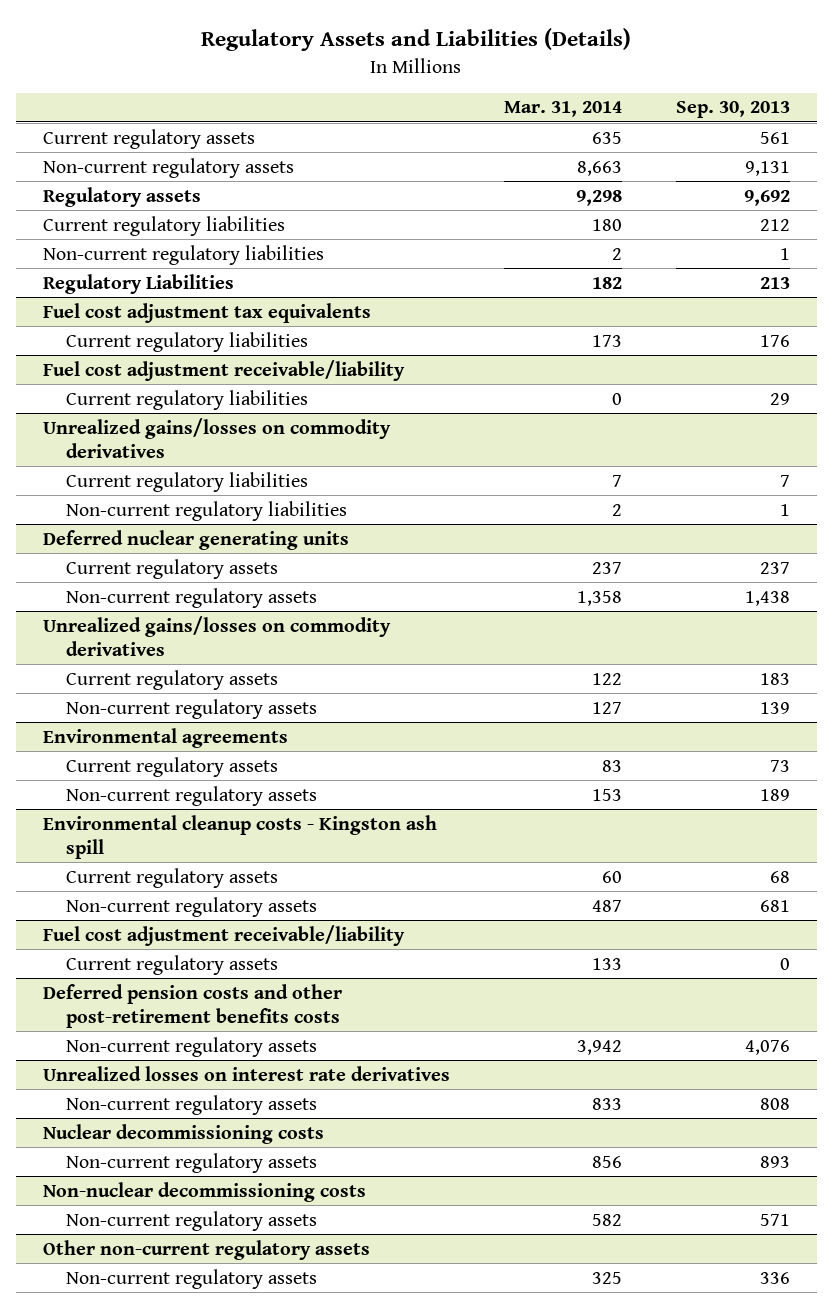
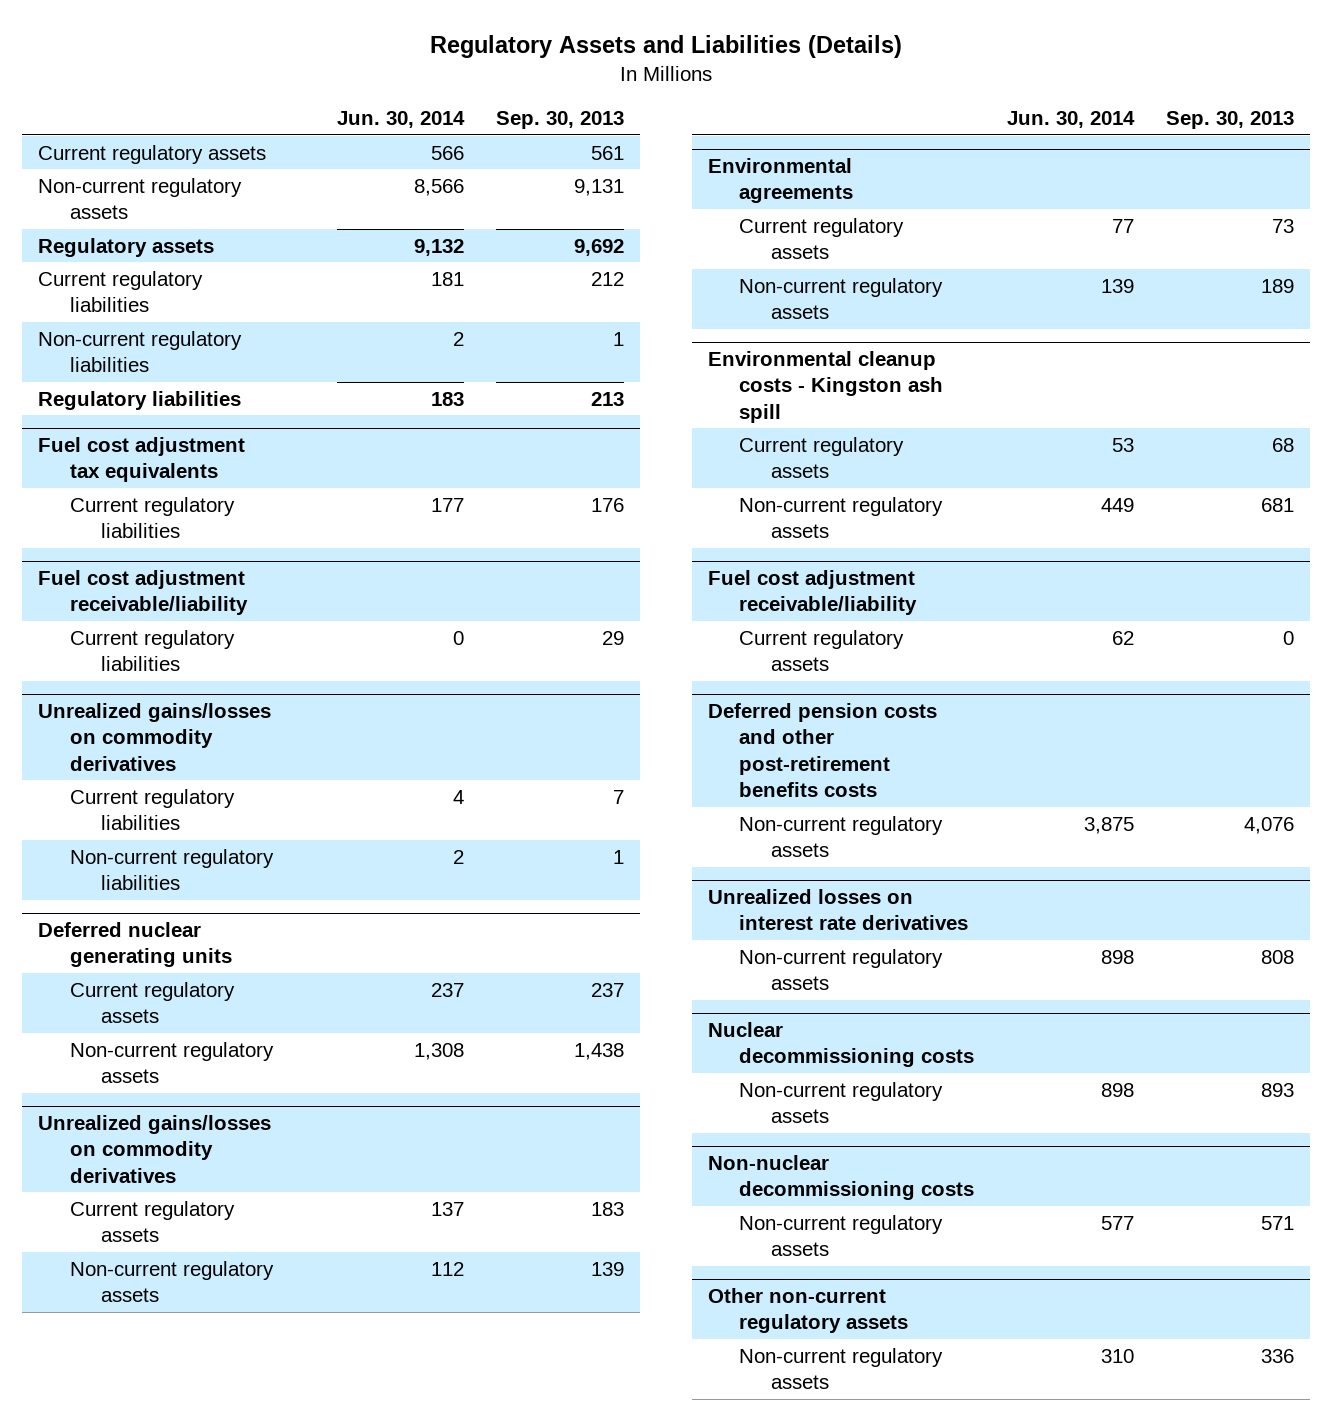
[503,101,622,118] Mar. 31, 2014 -> none
none -> [336,111,465,129] Jun. 30, 2014
[42,273,234,294] Regulatory Liabilities -> [37,390,241,410] Regulatory liabilities

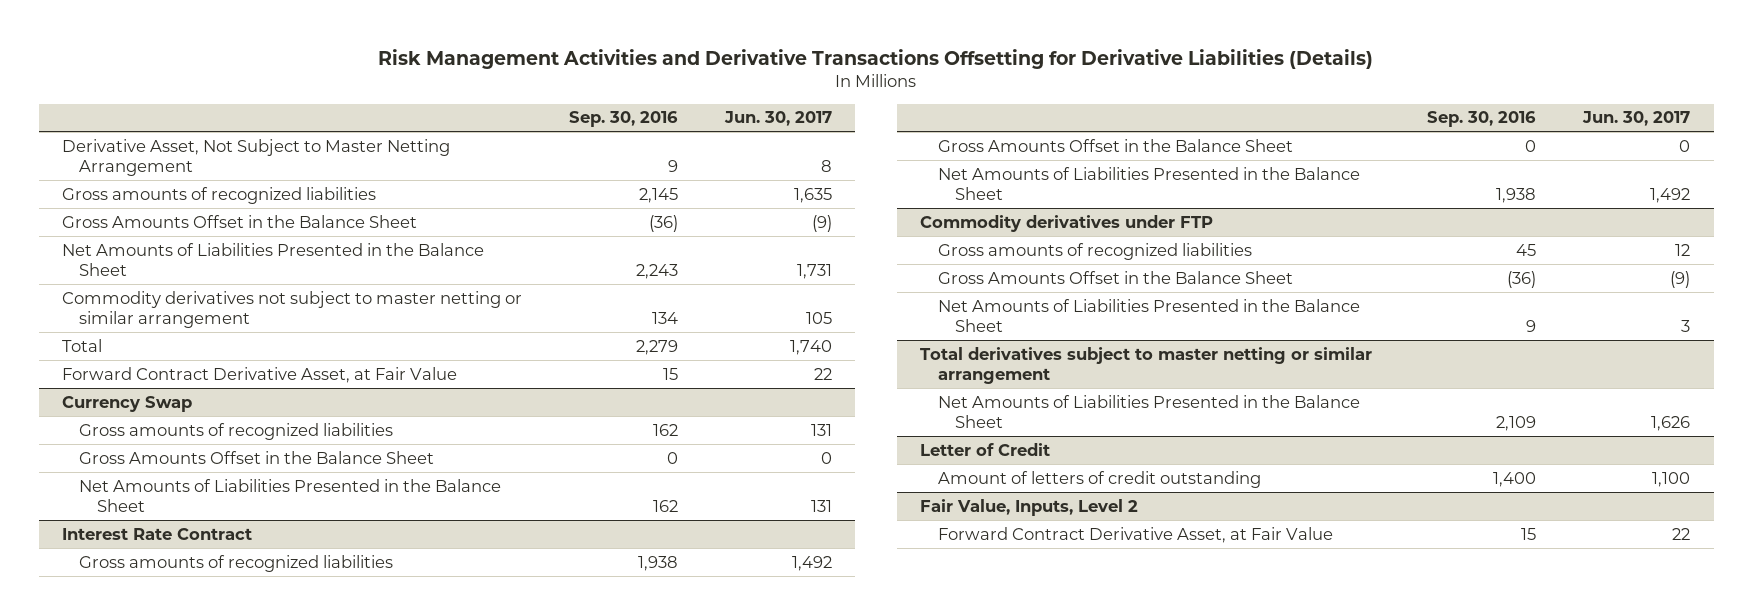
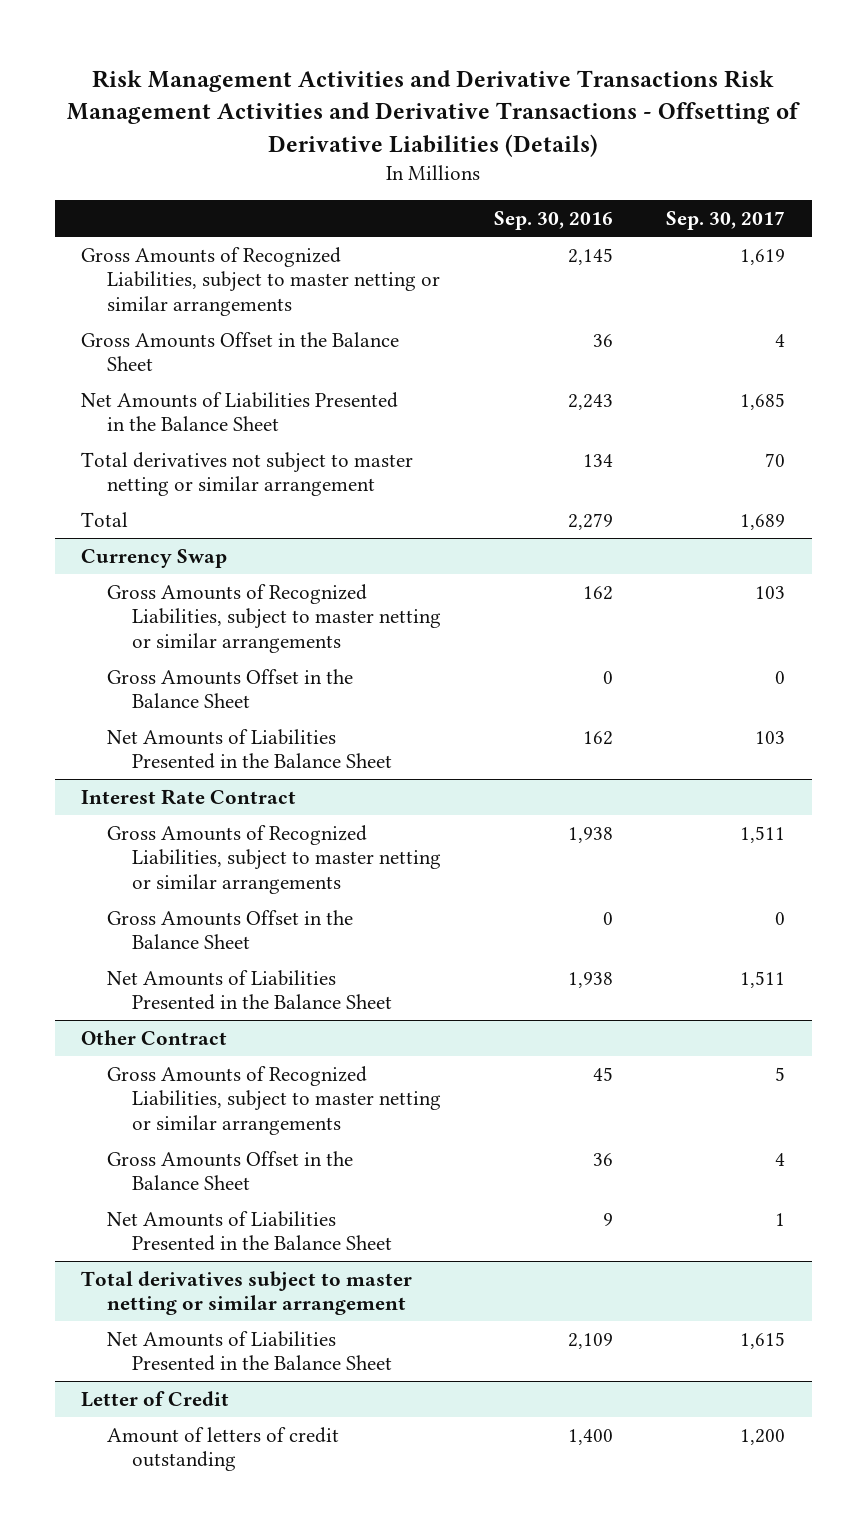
[378,48,1374,69] Risk Management Activities and Derivative Transactions Offsetting for Derivative Liabilities (Details) -> [67,69,801,157] Risk Management Activities and Derivative Transactions Risk Management Activities and Derivative Transactions - Offsetting of Derivative Liabilities (Details)
[723,111,832,127] Jun. 30, 2017 -> none
none -> [666,211,786,231] Sep. 30, 2017
[62,138,451,176] Derivative Asset, Not Subject to Master Netting Arrangement -> none
[62,186,377,204] Gross amounts of recognized liabilities -> [81,246,440,316] Gross Amounts of Recognized Liabilities, subject to master netting or similar arrangements
[649,214,679,232] (36) -> [593,333,614,347] 36
[62,290,523,328] Commodity derivatives not subject to master netting or similar arrangement -> [81,451,414,497] Total derivatives not subject to master netting or similar arrangement
[62,366,458,383] Forward Contract Derivative Asset, at Fair Value -> none
[79,422,394,440] Gross amounts of recognized liabilities -> [106,583,442,653] Gross Amounts of Recognized Liabilities, subject to master netting or similar arrangements
[79,554,394,572] Gross amounts of recognized liabilities -> [106,824,442,894] Gross Amounts of Recognized Liabilities, subject to master netting or similar arrangements
[920,214,1214,232] Commodity derivatives under FTP -> [81,1029,228,1045] Other Contract
[937,242,1252,260] Gross amounts of recognized liabilities -> [106,1065,442,1135] Gross Amounts of Recognized Liabilities, subject to master netting or similar arrangements
[1507,270,1537,288] (36) -> [593,1152,614,1166] 36
[920,498,1139,516] Fair Value, Inputs, Level 2 -> none
[937,526,1333,543] Forward Contract Derivative Asset, at Fair Value -> none

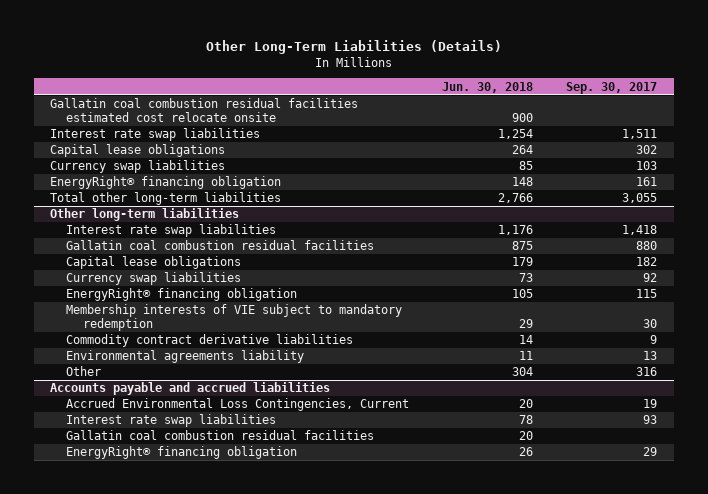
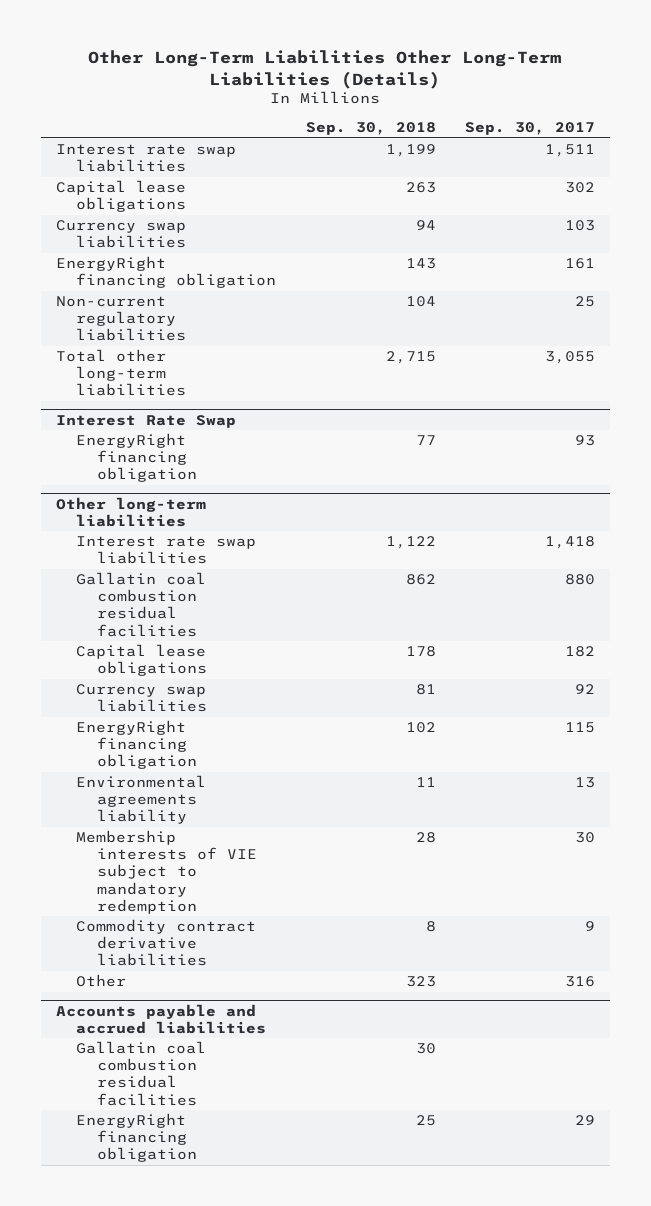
[205,40,502,55] Other Long-Term Liabilities (Details) -> [88,49,562,89] Other Long-Term Liabilities Other Long-Term Liabilities (Details)
[442,81,534,93] Jun. 30, 2018 -> none
none -> [305,122,436,136] Sep. 30, 2018
[50,98,359,122] Gallatin coal combustion residual facilities estimated cost relocate onsite -> none
[50,176,282,190] EnergyRight® financing obligation -> [55,256,277,289] EnergyRight financing obligation
none -> [55,296,187,342] Non-current regulatory liabilities
none -> [55,414,236,428] Interest Rate Swap
none -> [76,433,197,483] EnergyRight financing obligation
[66,288,298,302] EnergyRight® financing obligation -> [76,720,197,770] EnergyRight financing obligation
[66,350,305,364] Environmental agreements liability -> [76,775,207,825] Environmental agreements liability
[66,398,410,412] Accrued Environmental Loss Contingencies, Current -> none
[66,414,277,428] Interest rate swap liabilities -> none
[66,446,298,460] EnergyRight® financing obligation -> [76,1113,197,1163] EnergyRight financing obligation

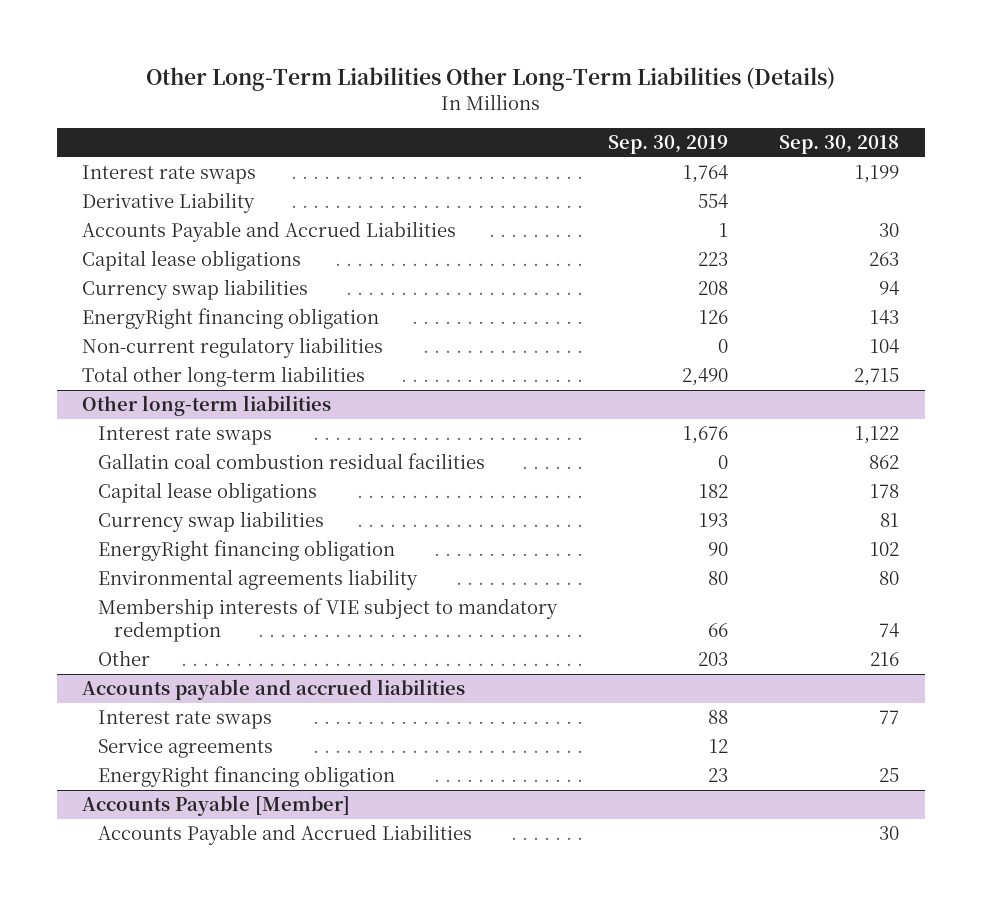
[464,122,595,136] Sep. 30, 2017 -> none
none -> [608,134,729,154] Sep. 30, 2019
[55,144,236,173] Interest rate swap liabilities -> [82,164,257,184] Interest rate swaps
none -> [82,191,256,213] Derivative Liability
none -> [82,220,457,242] Accounts Payable and Accrued Liabilities
[55,414,236,428] Interest Rate Swap -> none
[76,433,197,483] EnergyRight financing obligation -> none
[76,536,257,565] Interest rate swap liabilities -> [98,425,273,445] Interest rate swaps
[76,919,257,967] Commodity contract derivative liabilities -> none
[415,777,436,788] 11 -> [879,570,900,585] 80
[415,832,436,844] 28 -> [879,623,900,638] 74
[405,976,436,988] 323 -> [870,651,900,666] 216
[76,1041,207,1106] Gallatin coal combustion residual facilities -> none
none -> [98,709,273,729] Interest rate swaps
none -> [98,737,274,758] Service agreements
none -> [82,794,351,816] Accounts Payable [Member]
none -> [98,823,473,845] Accounts Payable and Accrued Liabilities

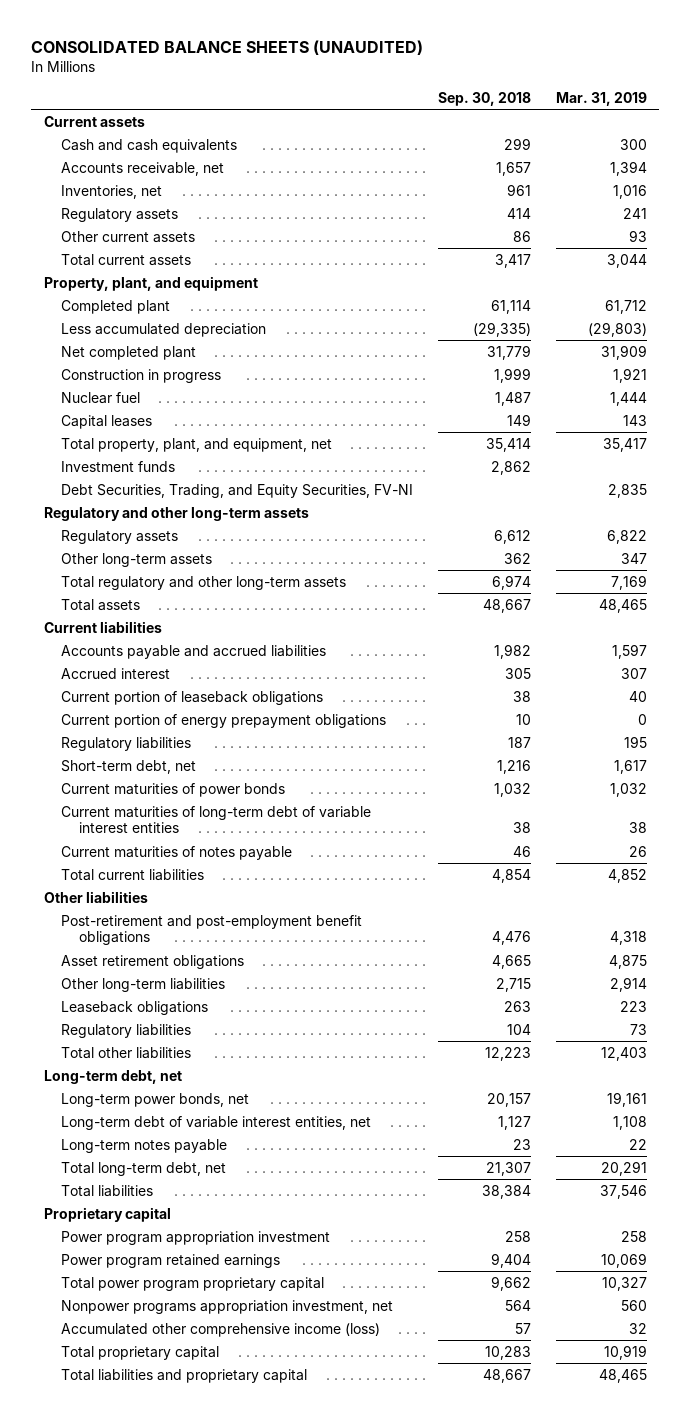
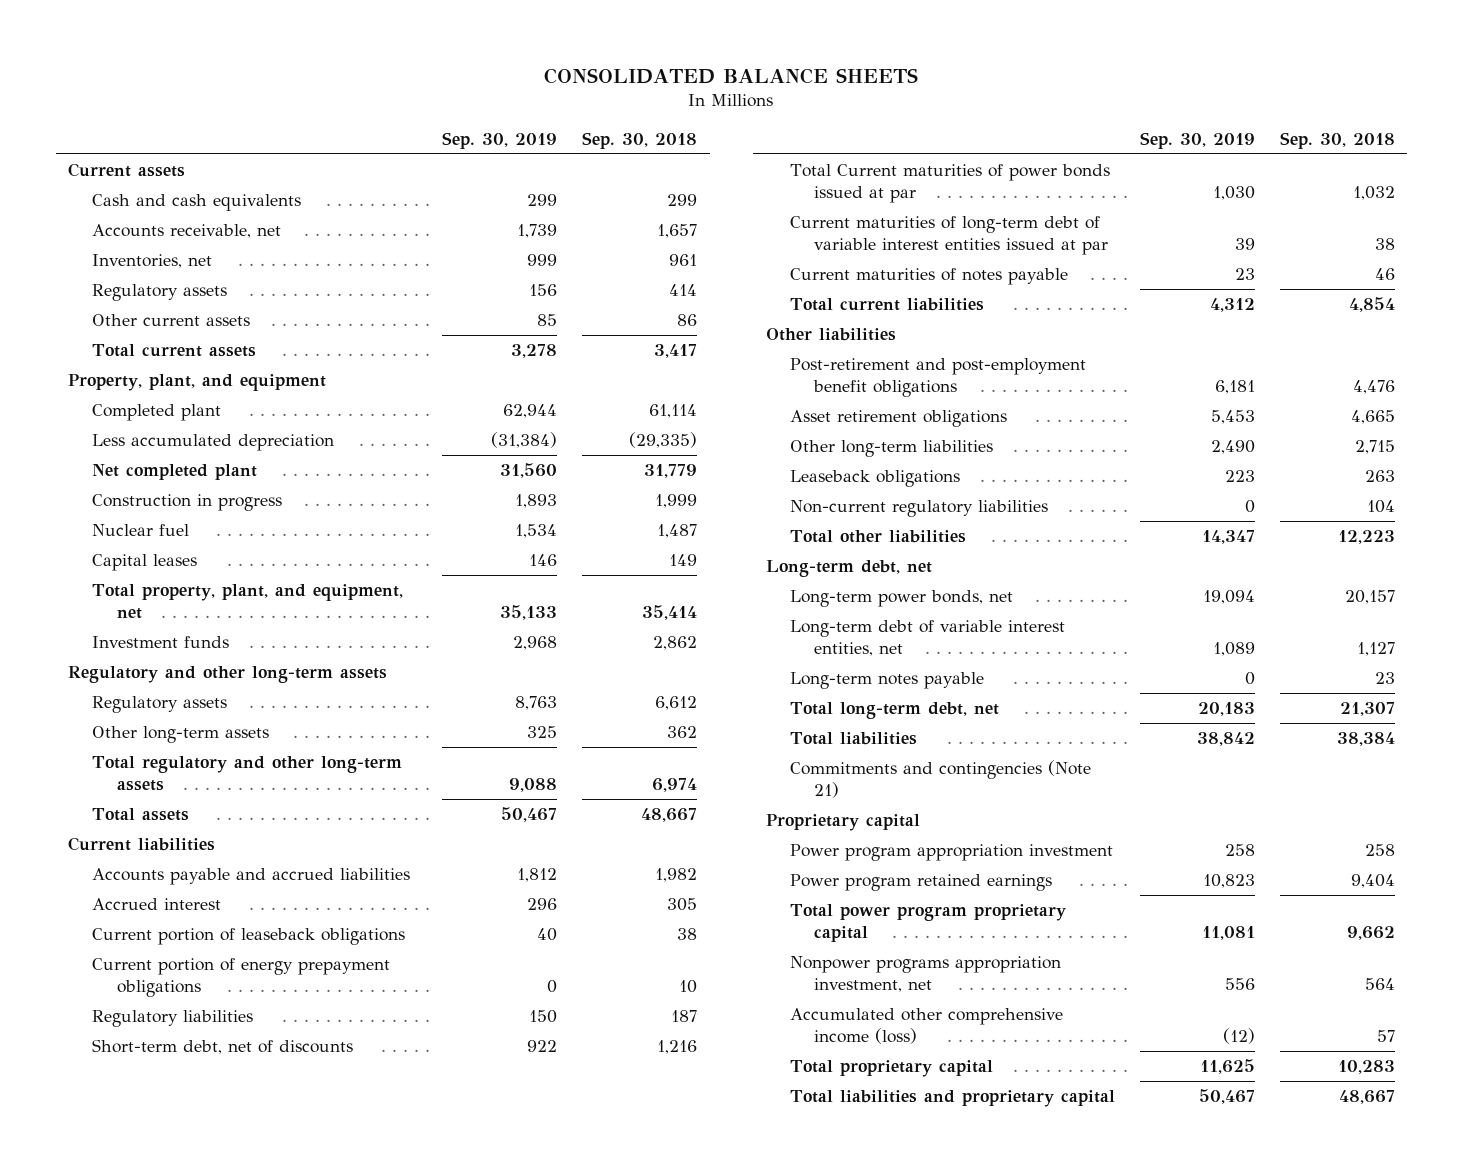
[31,40,424,56] CONSOLIDATED BALANCE SHEETS (UNAUDITED) -> [544,67,919,84] CONSOLIDATED BALANCE SHEETS
[555,91,647,106] Mar. 31, 2019 -> none
none -> [442,131,558,149] Sep. 30, 2019
[61,483,414,498] Debt Securities, Trading, and Equity Securities, FV-NI -> none
[61,759,197,774] Short-term debt, net -> [92,1038,354,1054] Short-term debt, net of discounts
[61,782,286,797] Current maturities of power bonds -> [790,163,1111,204] Total Current maturities of power bonds issued at par
[61,805,372,834] Current maturities of long-term debt of variable interest entities -> [790,215,1109,256] Current maturities of long-term debt of variable interest entities issued at par
[61,1023,192,1038] Regulatory liabilities -> [790,499,1049,517] Non-current regulatory liabilities
none -> [790,759,1092,799] Commitments and contingencies (Note 21)

